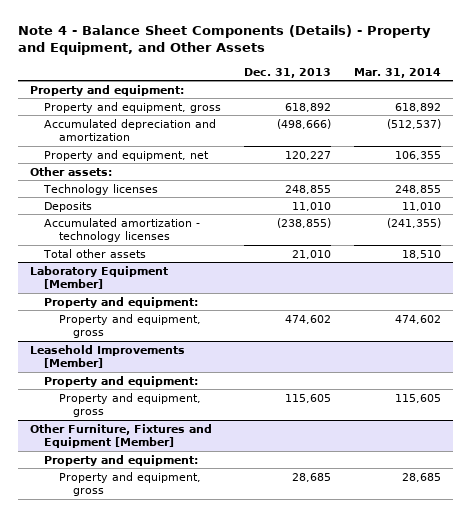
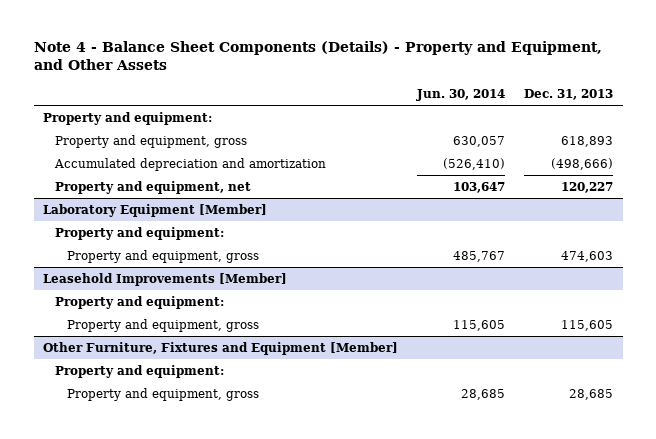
[354,67,442,78] Mar. 31, 2014 -> none
none -> [416,89,506,102] Jun. 30, 2014
[285,102,332,112] 618,892 -> [561,135,614,147] 618,893
[29,166,112,176] Other assets: -> none
[43,183,159,195] Technology licenses -> none
[44,201,93,212] Deposits -> none
[44,217,201,243] Accumulated amortization - technology licenses -> none
[43,248,147,258] Total other assets -> none
[285,314,332,324] 474,602 -> [561,250,614,262] 474,603

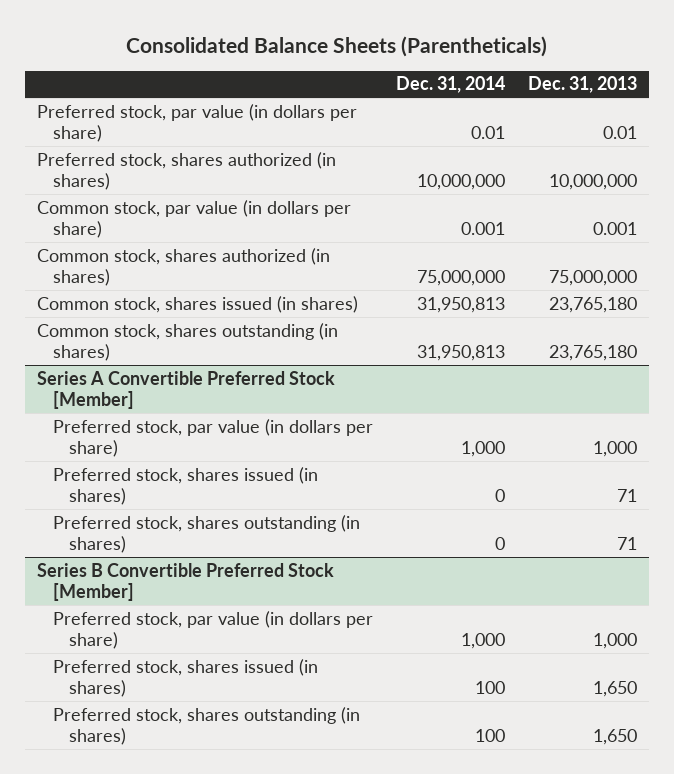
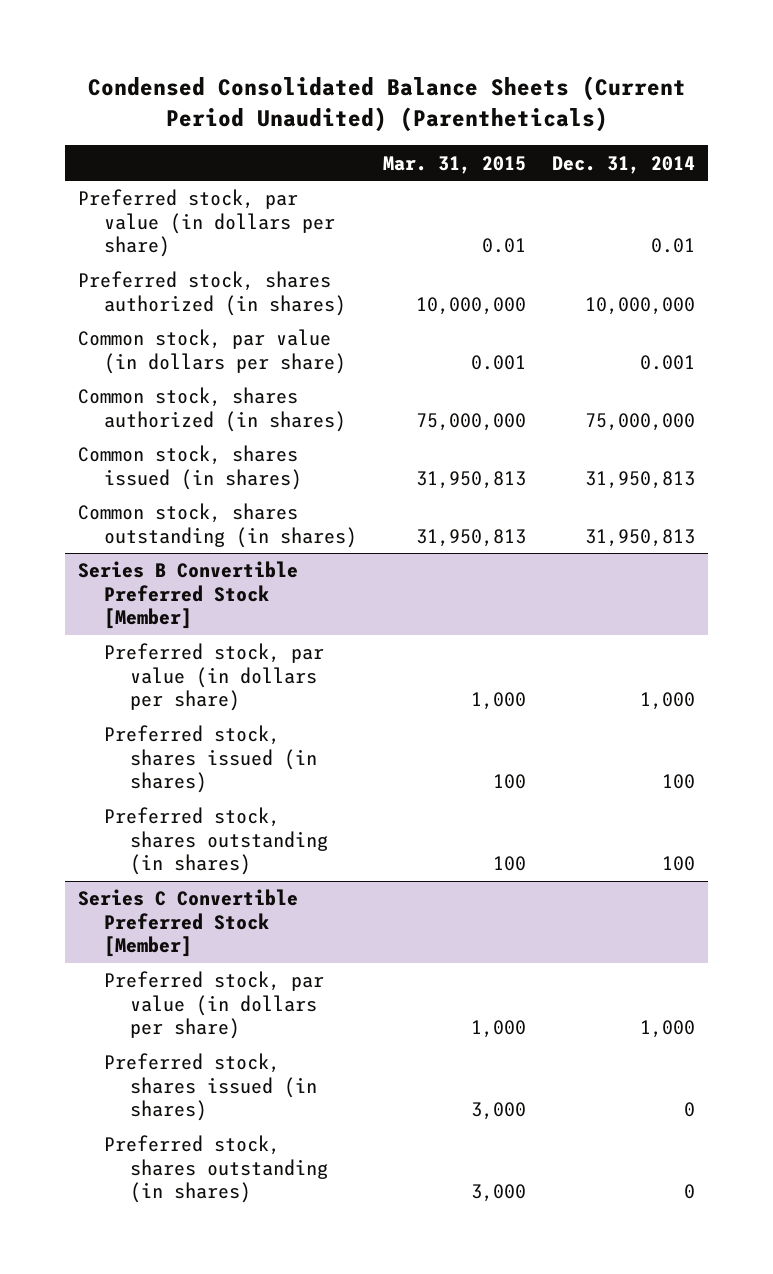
[126,35,548,57] Consolidated Balance Sheets (Parentheticals) -> [87,76,686,132] Condensed Consolidated Balance Sheets (Current Period Unaudited) (Parentheticals)
[528,76,638,94] Dec. 31, 2013 -> none
none -> [383,155,527,174] Mar. 31, 2015
[36,370,335,409] Series A Convertible Preferred Stock [Member] -> none
[52,418,373,457] Preferred stock, par value (in dollars per share) -> none
[52,466,318,505] Preferred stock, shares issued (in shares) -> none
[52,514,360,553] Preferred stock, shares outstanding (in shares) -> none
none -> [77,889,298,958] Series C Convertible Preferred Stock [Member]
none -> [103,971,324,1040] Preferred stock, par value (in dollars per share)
none -> [103,1053,317,1122] Preferred stock, shares issued (in shares)
none -> [103,1135,328,1204] Preferred stock, shares outstanding (in shares)

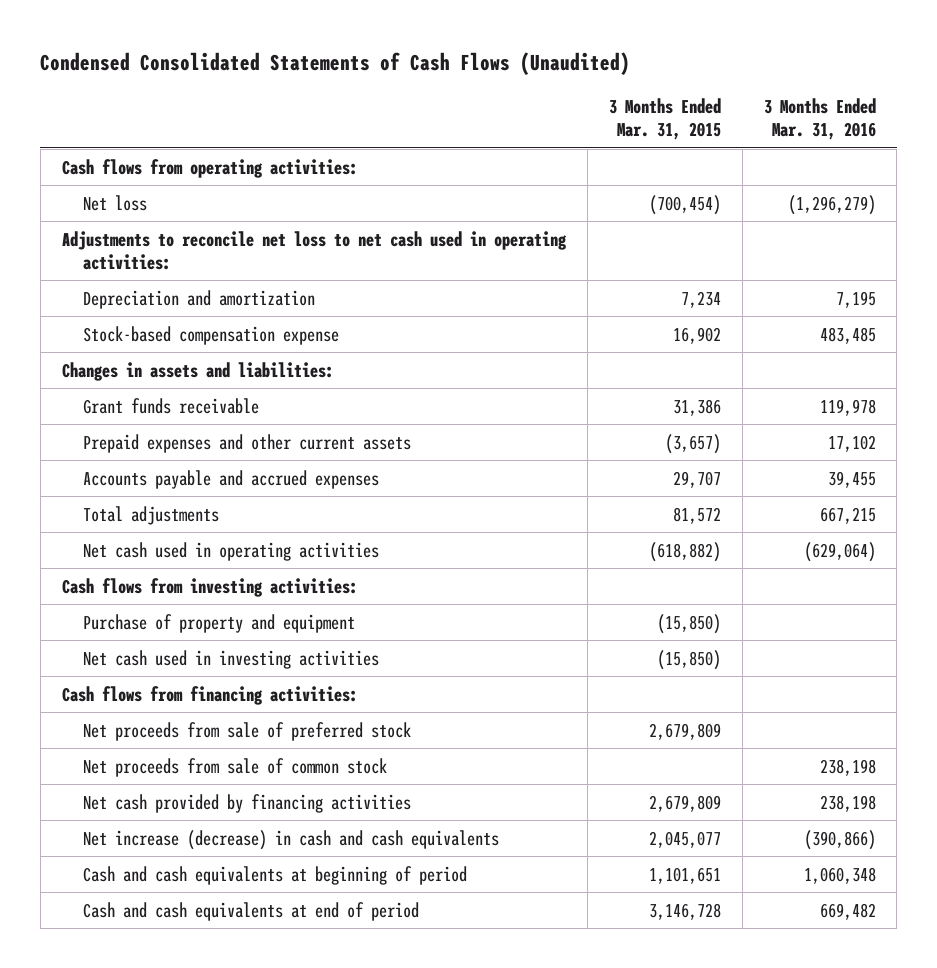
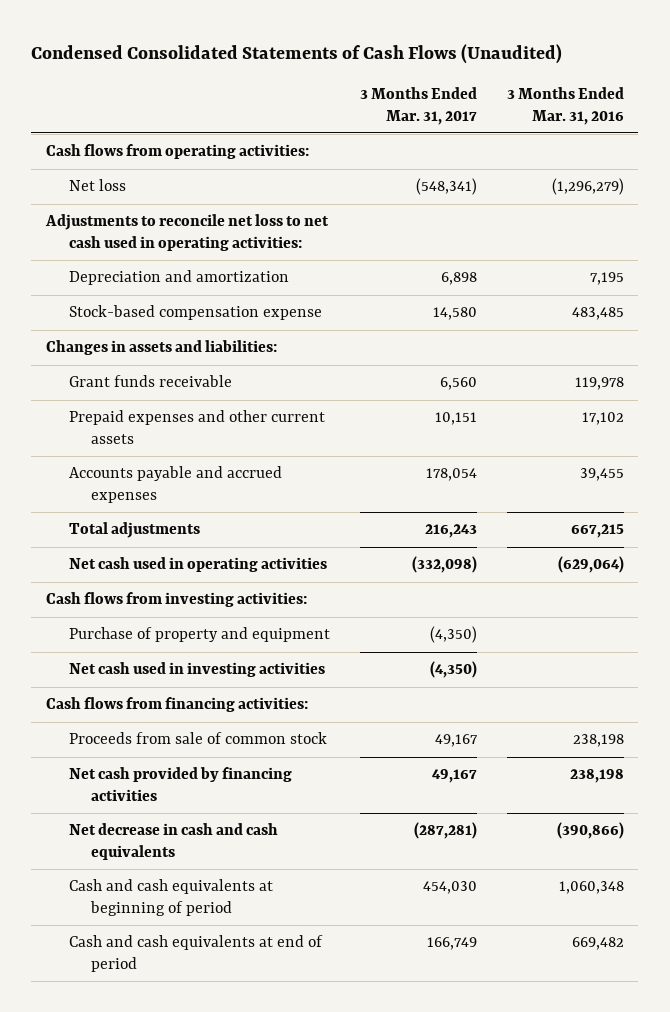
[608,97,721,141] 3 Months Ended Mar. 31, 2015 -> none
none -> [359,87,477,125] 3 Months Ended Mar. 31, 2017
[82,721,411,741] Net proceeds from sale of preferred stock -> none
[82,757,387,777] Net proceeds from sale of common stock -> [68,732,327,745] Proceeds from sale of common stock
[82,829,499,850] Net increase (decrease) in cash and cash equivalents -> [68,823,278,861] Net decrease in cash and cash equivalents

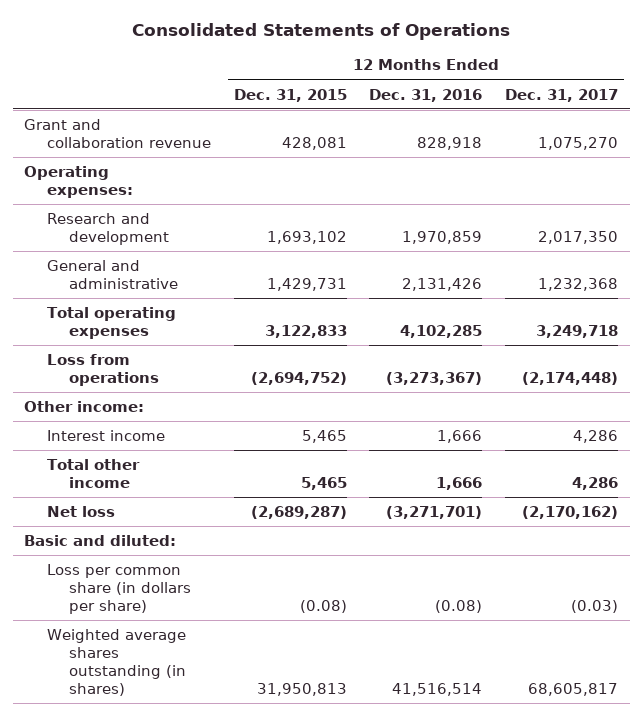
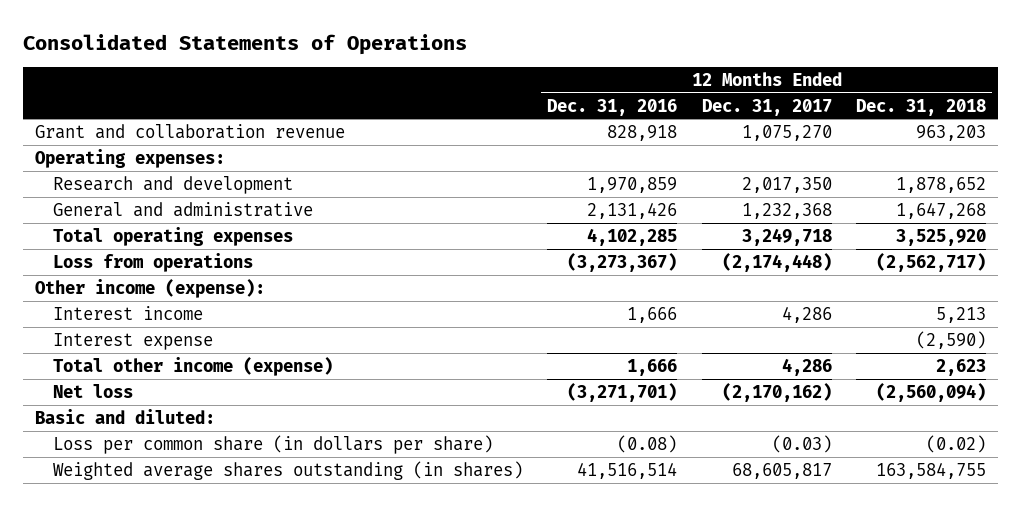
[233,88,347,102] Dec. 31, 2015 -> none
none -> [856,98,987,116] Dec. 31, 2018
[24,400,145,412] Other income: -> [35,278,266,298] Other income (expense):
none -> [53,332,214,350] Interest expense
[46,458,140,488] Total other income -> [53,356,334,376] Total other income (expense)

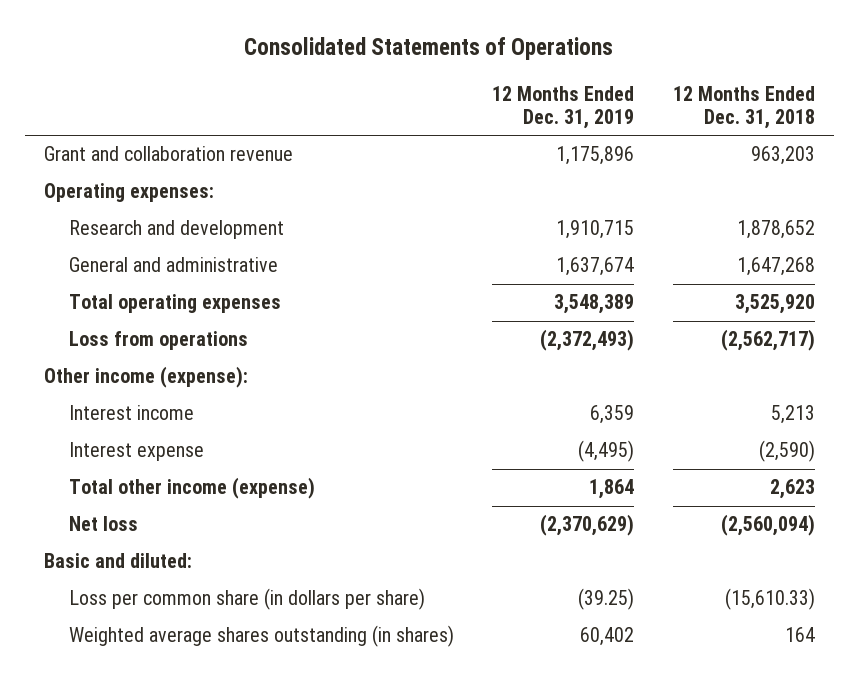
[547,98,678,116] Dec. 31, 2016 -> none
[701,98,832,116] Dec. 31, 2017 -> none
none -> [492,85,635,129] 12 Months Ended Dec. 31, 2019
[926,434,987,453] (0.02) -> [724,588,815,611] (15,610.33)
[876,461,987,479] 163,584,755 -> [784,627,815,643] 164

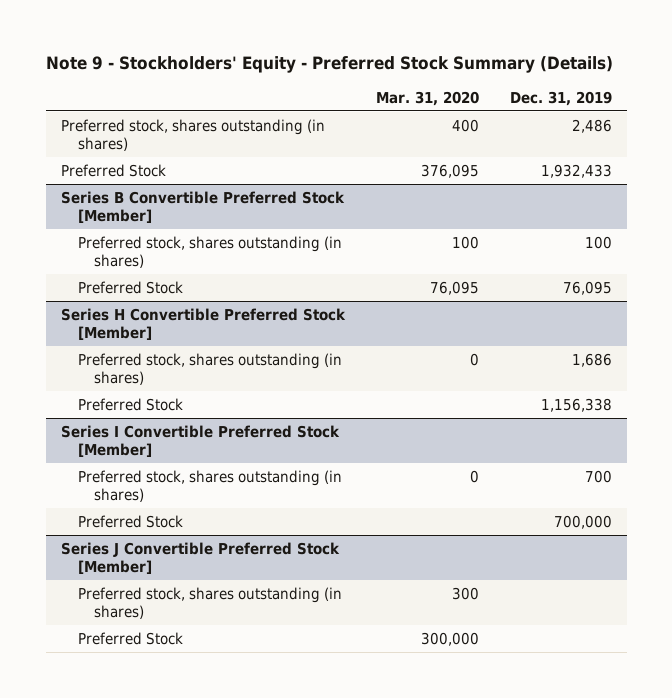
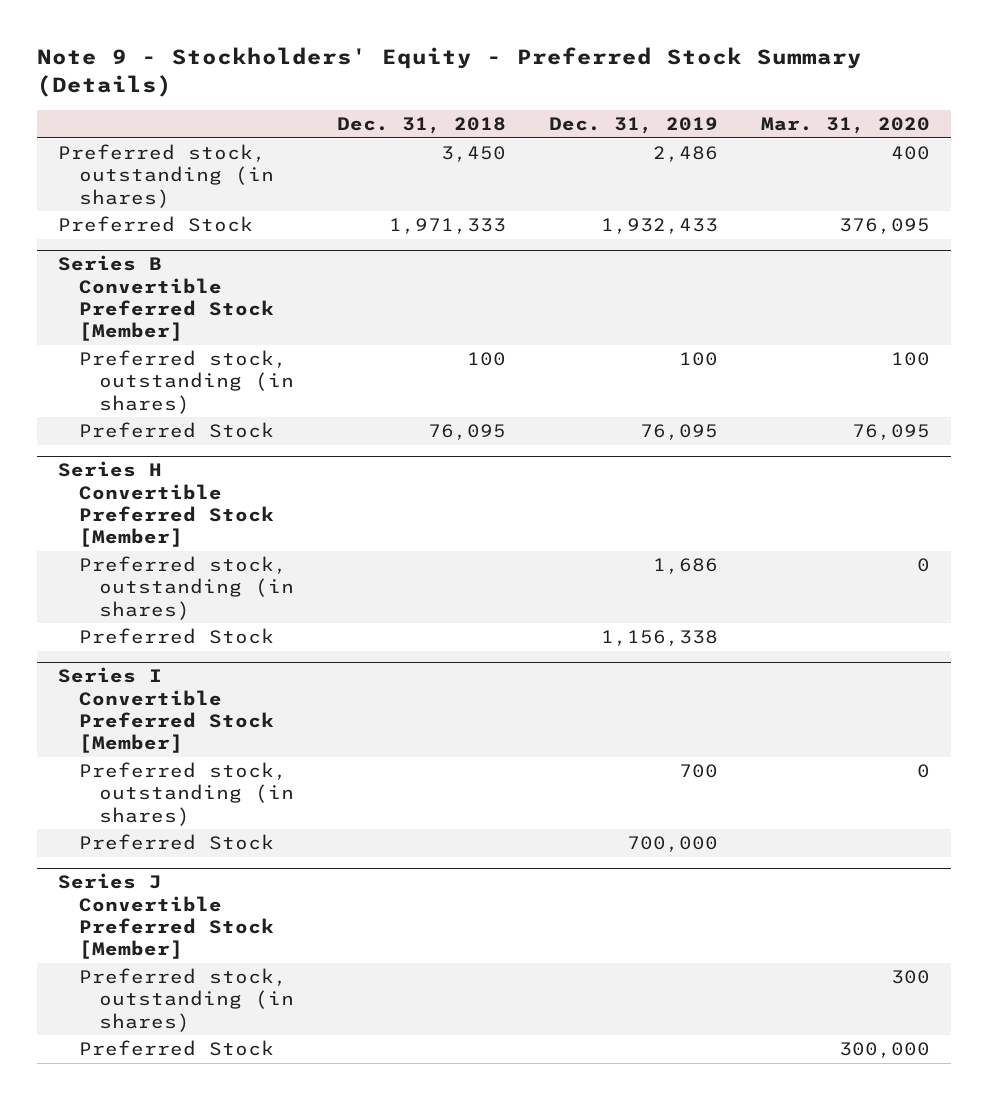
none -> [337,116,507,134] Dec. 31, 2018
[60,118,325,151] Preferred stock, shares outstanding (in shares) -> [58,144,274,208] Preferred stock, outstanding (in shares)
[77,235,342,268] Preferred stock, shares outstanding (in shares) -> [78,350,295,414] Preferred stock, outstanding (in shares)
[77,352,342,385] Preferred stock, shares outstanding (in shares) -> [78,556,295,620] Preferred stock, outstanding (in shares)
[77,469,342,502] Preferred stock, shares outstanding (in shares) -> [78,762,295,826] Preferred stock, outstanding (in shares)
[77,586,342,619] Preferred stock, shares outstanding (in shares) -> [78,968,295,1032] Preferred stock, outstanding (in shares)

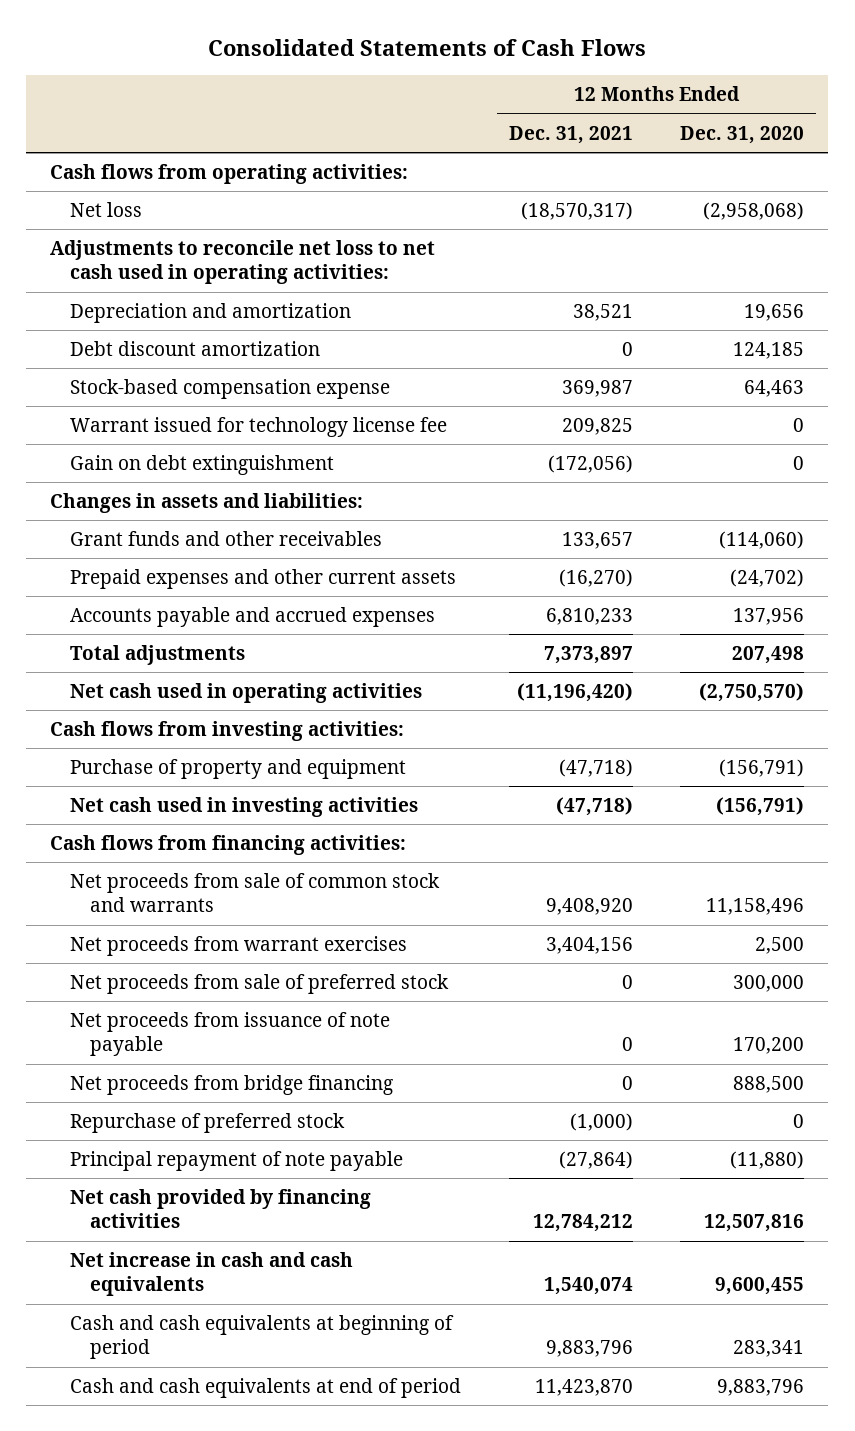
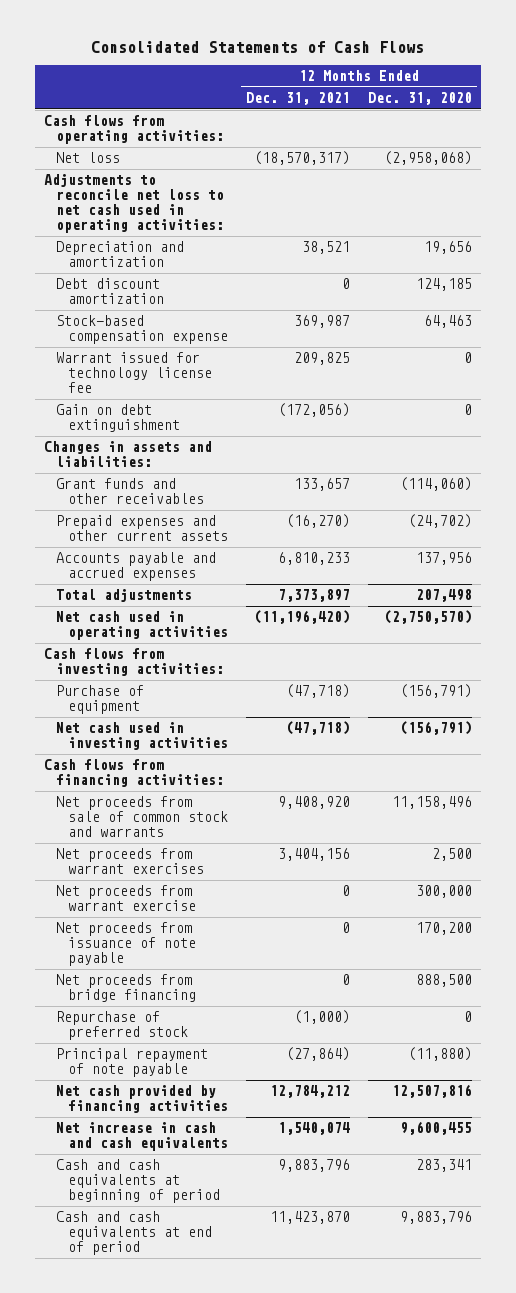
[70,759,407,780] Purchase of property and equipment -> [56,685,145,715] Purchase of equipment
[70,974,450,995] Net proceeds from sale of preferred stock -> [56,885,196,912] Net proceeds from warrant exercise

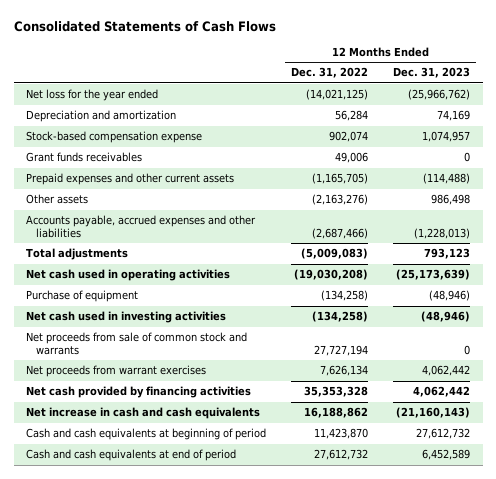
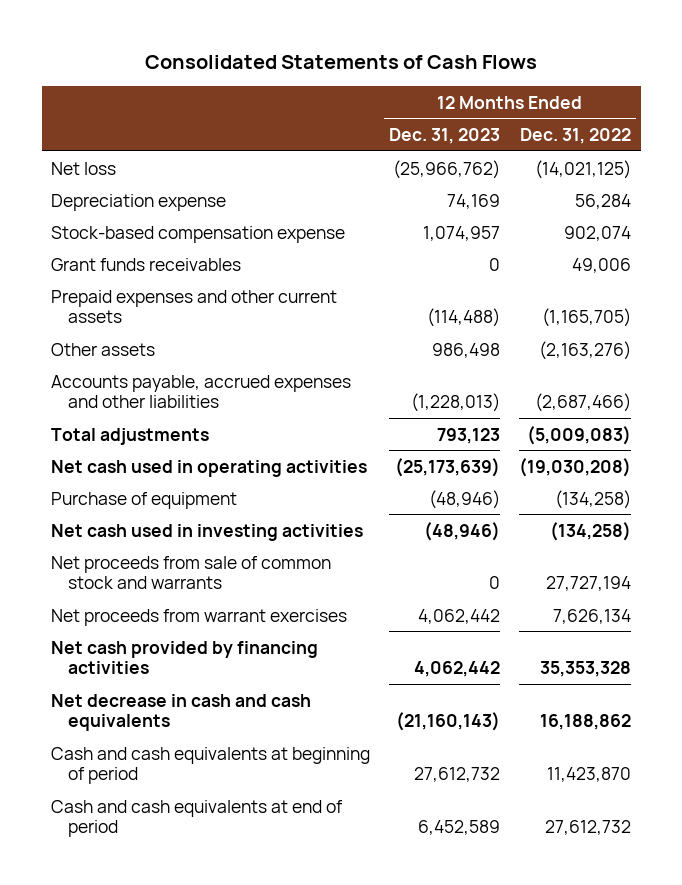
[26,89,159,102] Net loss for the year ended -> [51,161,117,175] Net loss
[26,110,177,123] Depreciation and amortization -> [51,193,227,211] Depreciation expense
[26,407,261,420] Net increase in cash and cash equivalents -> [51,693,312,732] Net decrease in cash and cash equivalents

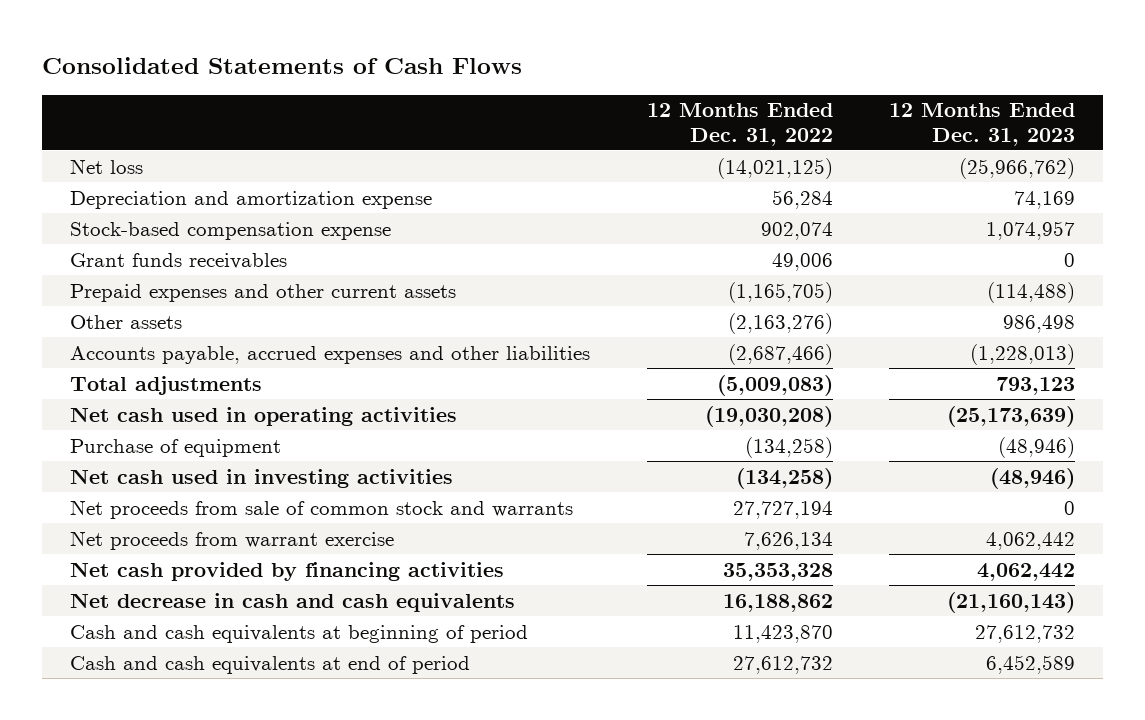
[51,193,227,211] Depreciation expense -> [70,190,433,209] Depreciation and amortization expense
[51,608,348,626] Net proceeds from warrant exercises -> [70,530,395,550] Net proceeds from warrant exercise

